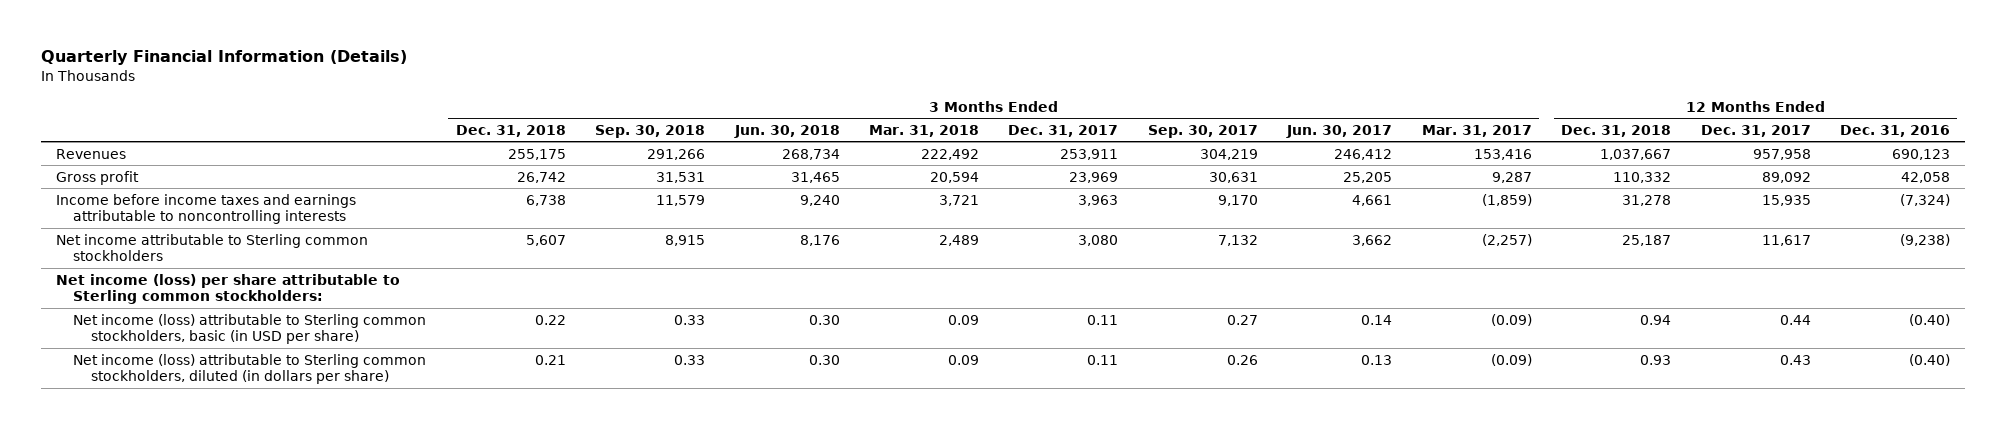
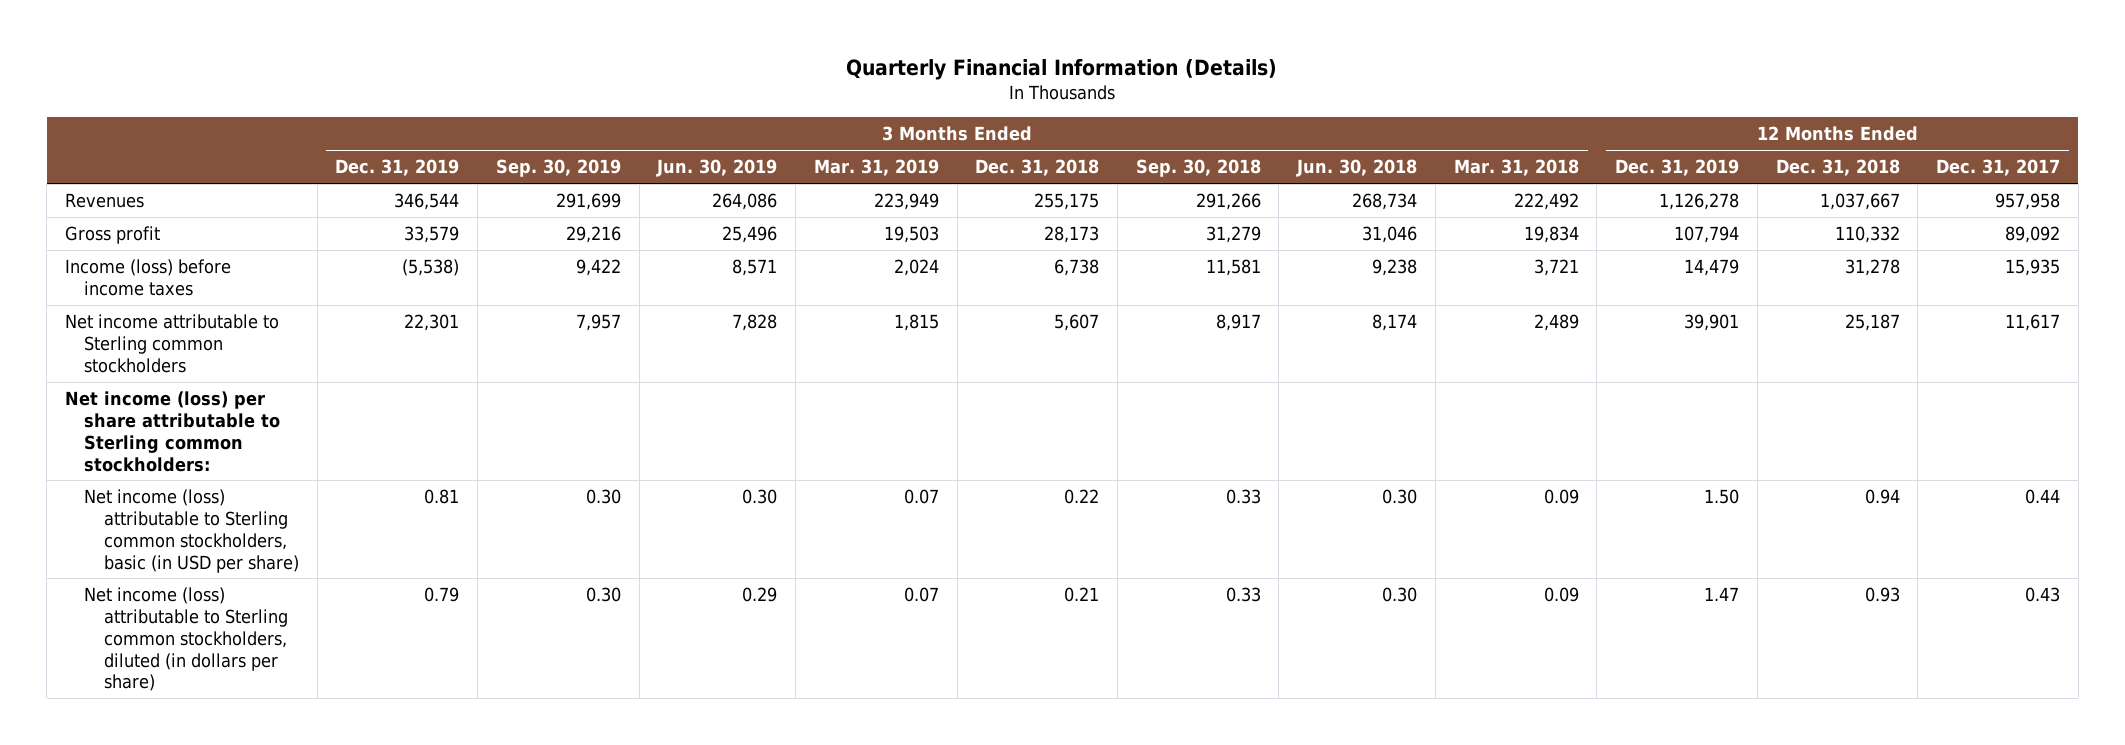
[1008,124,1119,137] Dec. 31, 2017 -> none
[1147,124,1258,138] Sep. 30, 2017 -> none
[1286,124,1393,138] Jun. 30, 2017 -> none
[1421,124,1532,137] Mar. 31, 2017 -> none
[1840,124,1951,137] Dec. 31, 2016 -> none
none -> [335,159,460,177] Dec. 31, 2019
none -> [495,159,621,178] Sep. 30, 2019
none -> [656,159,778,178] Jun. 30, 2019
none -> [813,159,939,177] Mar. 31, 2019
none -> [1615,159,1740,177] Dec. 31, 2019
[516,171,566,183] 26,742 -> [1044,226,1100,244] 28,173
[656,171,706,183] 31,531 -> [1205,226,1261,244] 31,279
[790,171,840,183] 31,465 -> [1362,226,1418,244] 31,046
[930,171,980,183] 20,594 -> [1523,226,1579,244] 19,834
[55,193,356,225] Income before income taxes and earnings attributable to noncontrolling interests -> [64,259,231,296] Income (loss) before income taxes
[656,194,706,206] 11,579 -> [1205,259,1261,277] 11,581
[799,194,840,206] 9,240 -> [1372,259,1418,277] 9,238
[665,234,706,246] 8,915 -> [1215,314,1261,332] 8,917
[799,234,840,246] 8,176 -> [1372,314,1418,332] 8,174

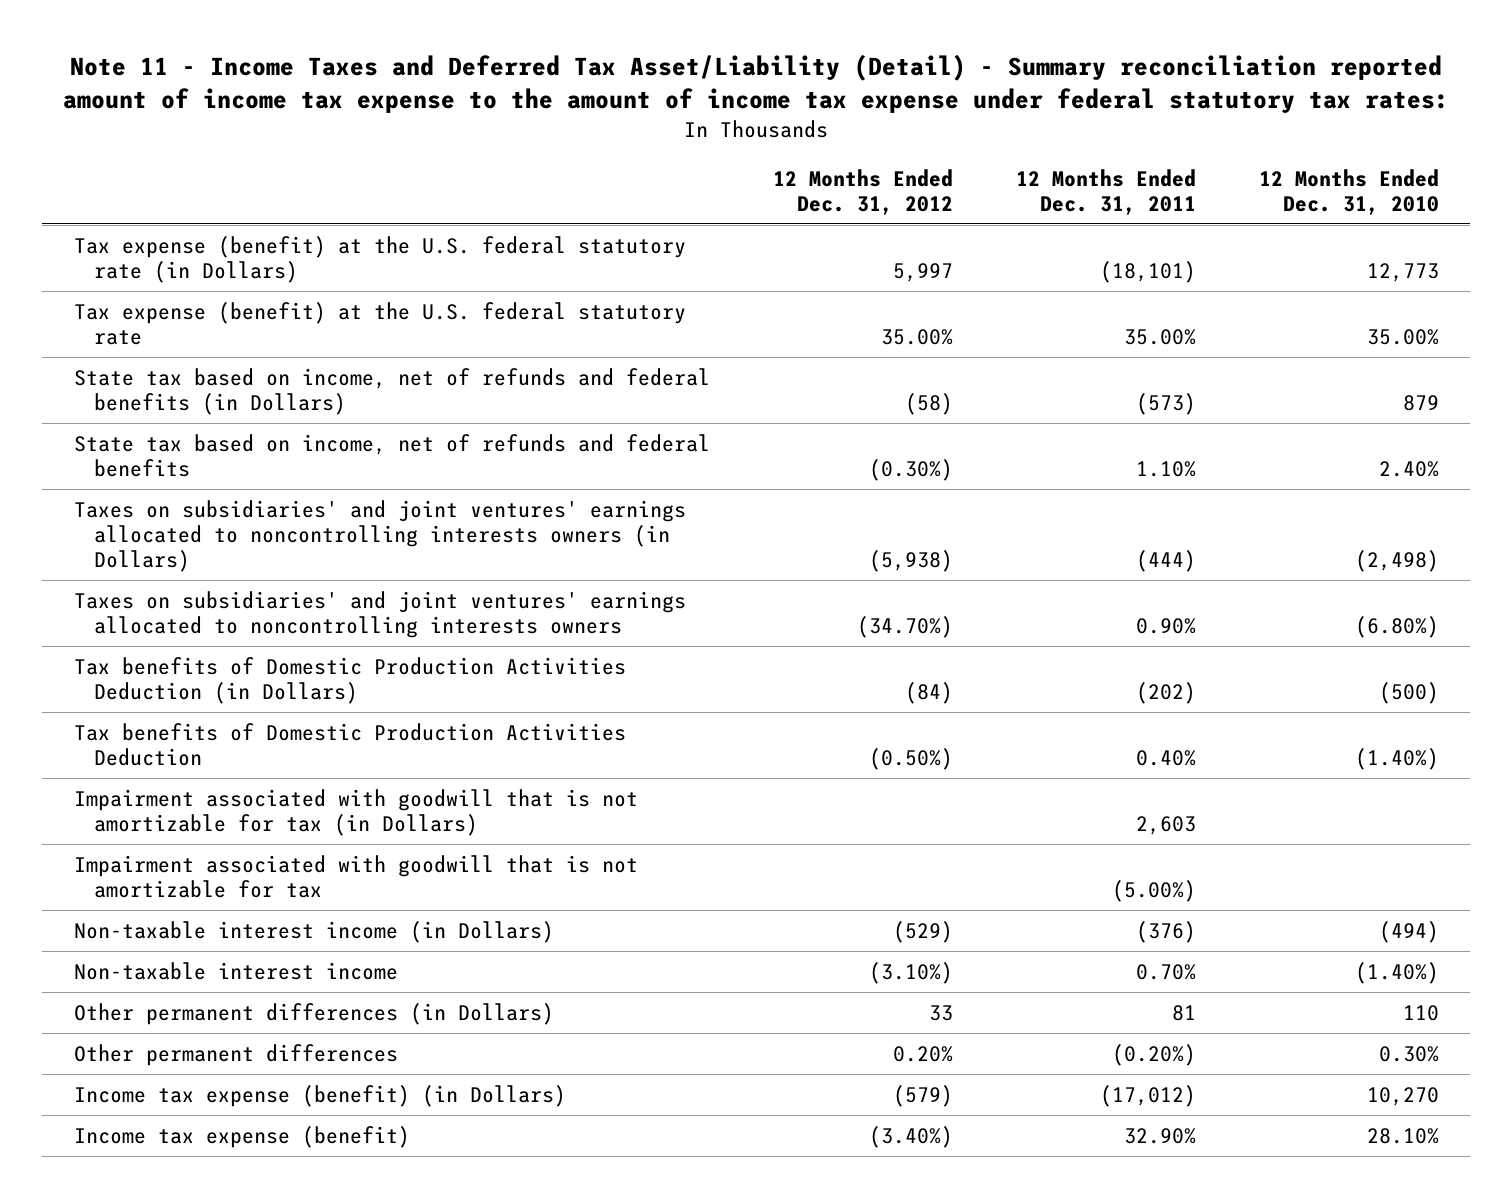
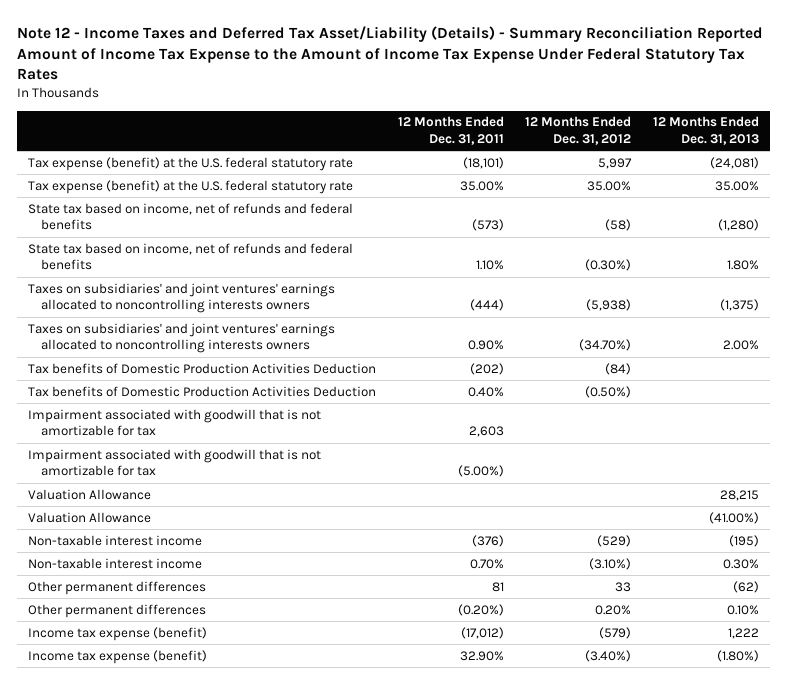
[63,54,1450,114] Note 11 - Income Taxes and Deferred Tax Asset/Liability (Detail) - Summary reconciliation reported amount of income tax expense to the amount of income tax expense under federal statutory tax rates: -> [17,25,764,81] Note 12 - Income Taxes and Deferred Tax Asset/Liability (Details) - Summary Reconciliation Reported Amount of Income Tax Expense to the Amount of Income Tax Expense Under Federal Statutory Tax Rates
[1258,168,1439,215] 12 Months Ended Dec. 31, 2010 -> none
none -> [652,116,759,145] 12 Months Ended Dec. 31, 2013
[73,236,686,283] Tax expense (benefit) at the U.S. federal statutory rate (in Dollars) -> [27,156,353,171] Tax expense (benefit) at the U.S. federal statutory rate
[73,368,710,415] State tax based on income, net of refunds and federal benefits (in Dollars) -> [27,202,353,231] State tax based on income, net of refunds and federal benefits
[73,500,686,572] Taxes on subsidiaries' and joint ventures' earnings allocated to noncontrolling interests owners (in Dollars) -> [27,282,335,314] Taxes on subsidiaries' and joint ventures' earnings allocated to noncontrolling interests owners
[73,657,626,704] Tax benefits of Domestic Production Activities Deduction (in Dollars) -> [27,362,376,374] Tax benefits of Domestic Production Activities Deduction
[73,789,638,836] Impairment associated with goodwill that is not amortizable for tax (in Dollars) -> [27,408,321,437] Impairment associated with goodwill that is not amortizable for tax
none -> [27,488,151,500] Valuation Allowance
none -> [27,511,151,523] Valuation Allowance
[73,921,554,944] Non-taxable interest income (in Dollars) -> [27,534,202,546] Non-taxable interest income
[73,1003,554,1026] Other permanent differences (in Dollars) -> [27,580,206,595] Other permanent differences
[73,1085,566,1108] Income tax expense (benefit) (in Dollars) -> [27,626,207,641] Income tax expense (benefit)

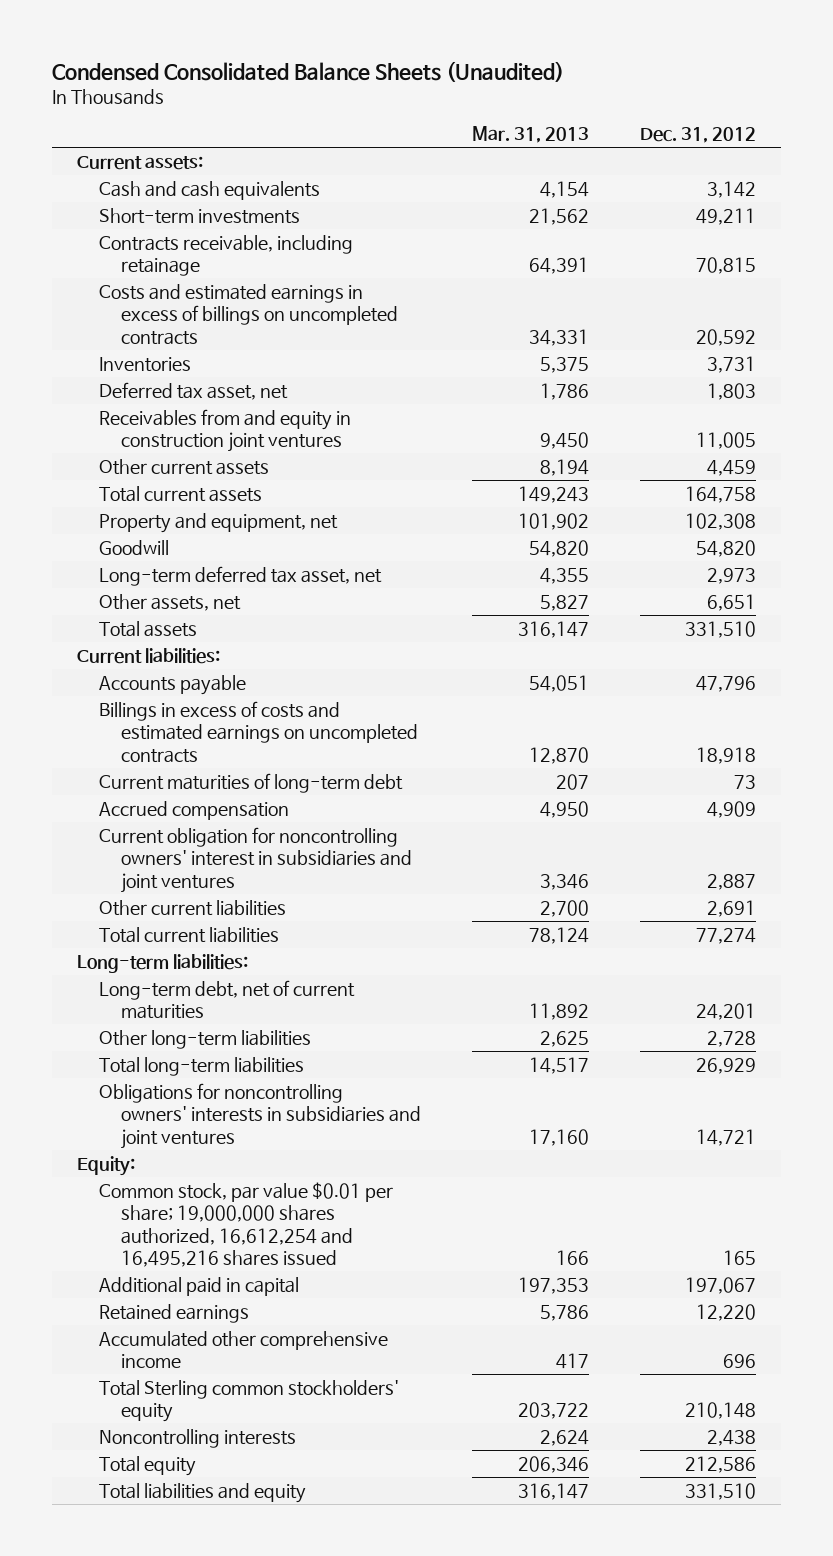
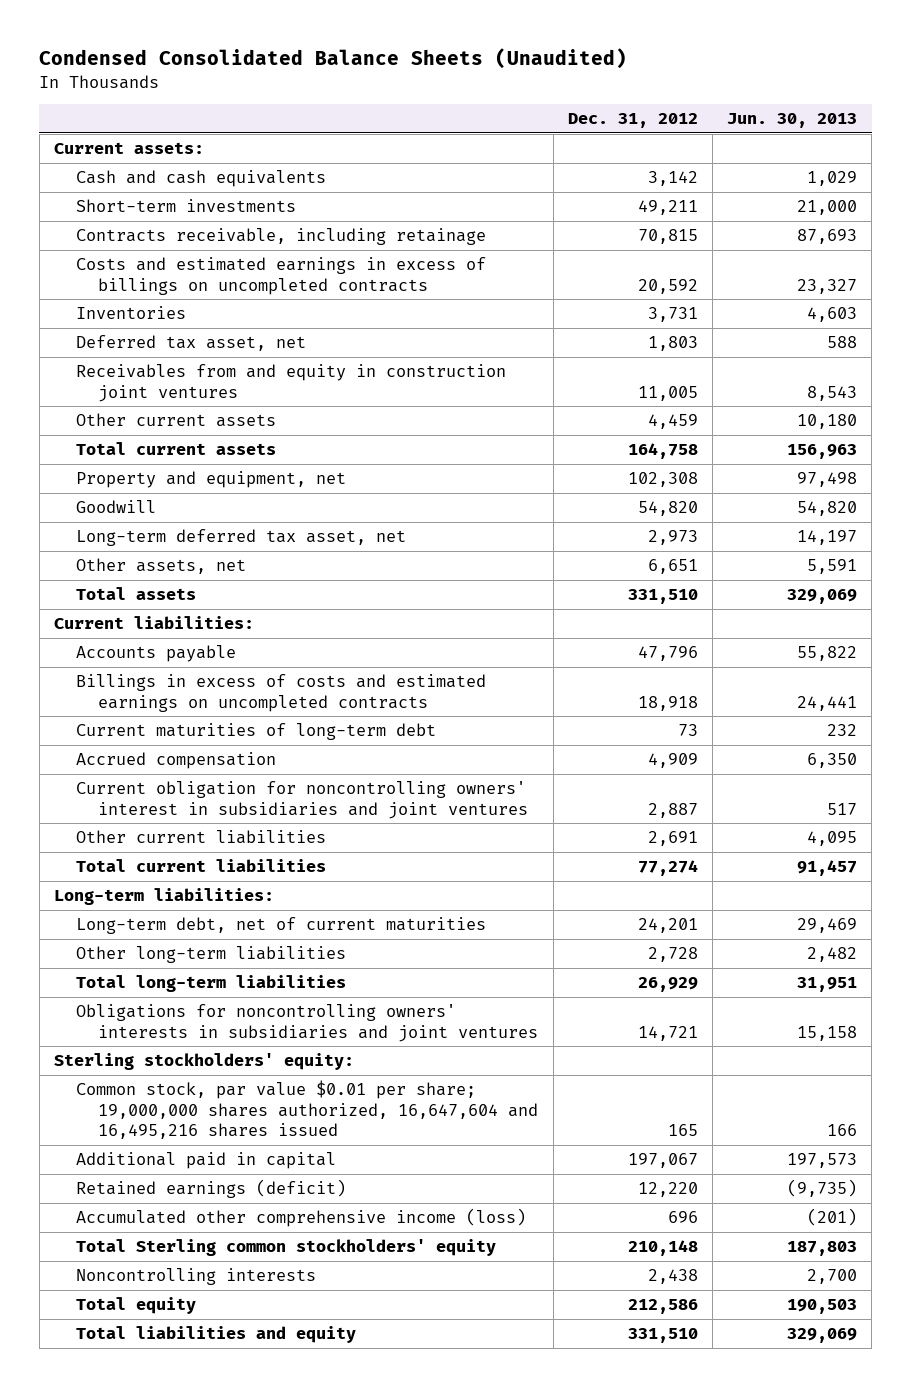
[471,126,589,144] Mar. 31, 2013 -> none
none -> [727,113,858,129] Jun. 30, 2013
[77,1155,136,1176] Equity: -> none
none -> [54,1053,355,1071] Sterling stockholders' equity:
[99,1181,394,1268] Common stock, par value $0.01 per share; 19,000,000 shares authorized, 16,612,254 and 16,495,216 shares issued -> [76,1080,539,1139] Common stock, par value $0.01 per share; 19,000,000 shares authorized, 16,647,604 and 16,495,216 shares issued
[99,1303,250,1323] Retained earnings -> [76,1179,347,1199] Retained earnings (deficit)
[99,1330,389,1369] Accumulated other comprehensive income -> [76,1208,527,1228] Accumulated other comprehensive income (loss)

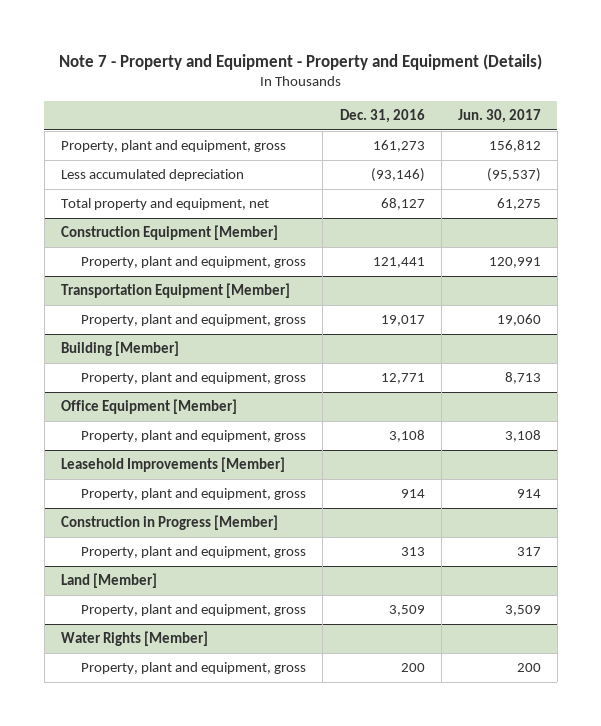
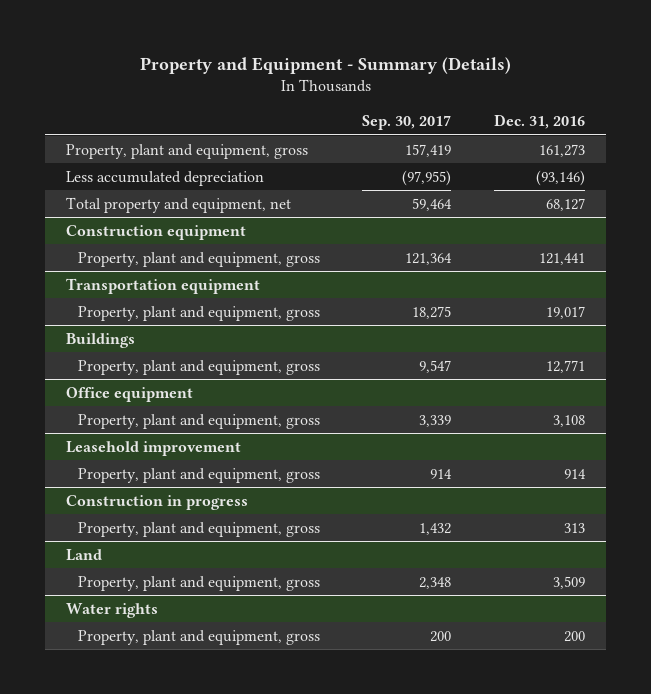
[58,53,542,70] Note 7 - Property and Equipment - Property and Equipment (Details) -> [139,56,511,74] Property and Equipment - Summary (Details)
[457,108,541,123] Jun. 30, 2017 -> none
none -> [362,115,452,131] Sep. 30, 2017
[60,225,278,241] Construction Equipment [Member] -> [66,224,247,240] Construction equipment
[60,283,290,299] Transportation Equipment [Member] -> [66,277,261,294] Transportation equipment
[60,341,179,357] Building [Member] -> [66,332,136,348] Buildings
[60,399,237,415] Office Equipment [Member] -> [66,386,194,402] Office equipment
[60,457,285,473] Leasehold Improvements [Member] -> [66,440,242,456] Leasehold improvement
[60,515,278,531] Construction in Progress [Member] -> [66,494,249,510] Construction in progress
[60,573,157,589] Land [Member] -> [66,548,103,561] Land
[60,631,208,647] Water Rights [Member] -> [66,602,159,618] Water rights

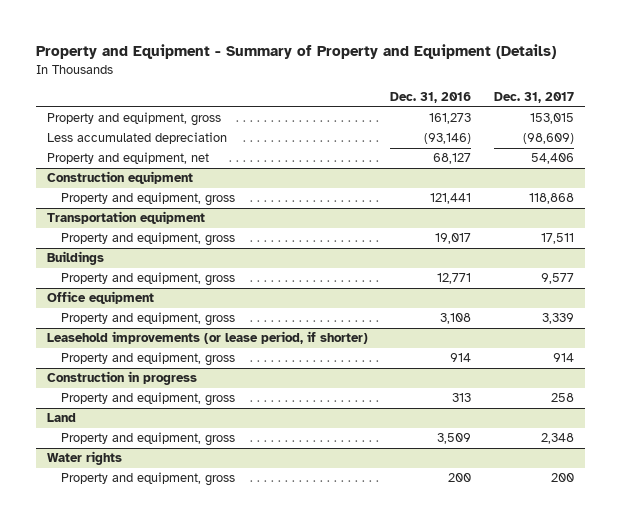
[139,56,511,74] Property and Equipment - Summary (Details) -> [36,44,557,60] Property and Equipment - Summary of Property and Equipment (Details)
[362,115,452,131] Sep. 30, 2017 -> none
none -> [493,92,574,104] Dec. 31, 2017
[66,143,309,159] Property, plant and equipment, gross -> [47,112,222,127] Property and equipment, gross
[66,196,292,213] Total property and equipment, net -> [47,152,210,165] Property and equipment, net
[77,251,320,267] Property, plant and equipment, gross -> [60,192,235,207] Property and equipment, gross
[77,305,320,321] Property, plant and equipment, gross -> [60,232,235,247] Property and equipment, gross
[77,359,320,375] Property, plant and equipment, gross -> [60,272,235,287] Property and equipment, gross
[77,413,320,429] Property, plant and equipment, gross -> [60,312,235,327] Property and equipment, gross
[66,440,242,456] Leasehold improvement -> [47,331,369,345] Leasehold improvements (or lease period, if shorter)
[77,467,320,483] Property, plant and equipment, gross -> [60,352,235,367] Property and equipment, gross
[77,521,320,537] Property, plant and equipment, gross -> [60,392,235,407] Property and equipment, gross
[77,575,320,591] Property, plant and equipment, gross -> [60,432,235,447] Property and equipment, gross
[77,629,320,645] Property, plant and equipment, gross -> [60,472,235,487] Property and equipment, gross

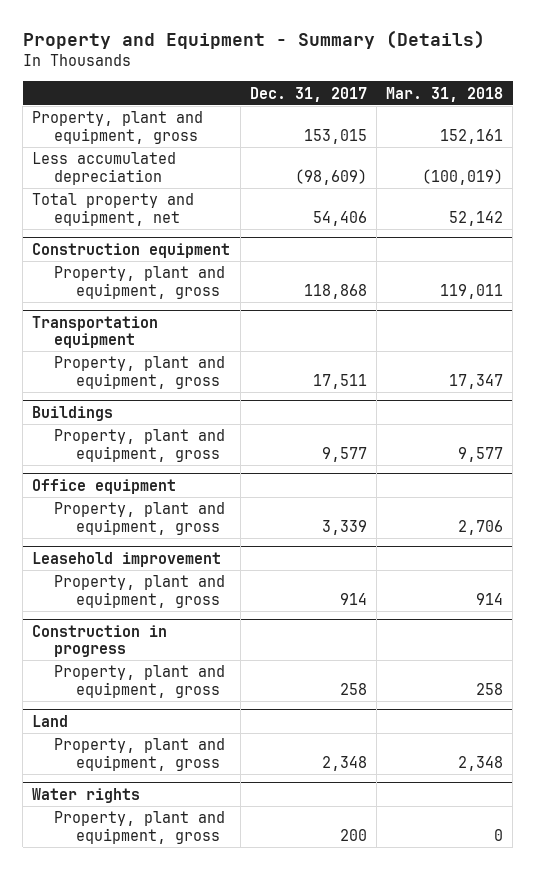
[36,44,557,60] Property and Equipment - Summary of Property and Equipment (Details) -> [22,30,485,50] Property and Equipment - Summary (Details)
[390,92,472,104] Dec. 31, 2016 -> none
none -> [385,86,503,102] Mar. 31, 2018
[47,112,222,127] Property and equipment, gross -> [32,111,204,144] Property, plant and equipment, gross
[47,152,210,165] Property and equipment, net -> [32,193,195,226] Total property and equipment, net
[60,192,235,207] Property and equipment, gross -> [54,266,226,299] Property, plant and equipment, gross
[60,232,235,247] Property and equipment, gross -> [54,356,226,389] Property, plant and equipment, gross
[60,272,235,287] Property and equipment, gross -> [54,429,226,462] Property, plant and equipment, gross
[60,312,235,327] Property and equipment, gross -> [54,502,226,535] Property, plant and equipment, gross
[47,331,369,345] Leasehold improvements (or lease period, if shorter) -> [32,551,222,567] Leasehold improvement
[60,352,235,367] Property and equipment, gross -> [54,575,226,608] Property, plant and equipment, gross
[60,392,235,407] Property and equipment, gross -> [54,665,226,698] Property, plant and equipment, gross
[60,432,235,447] Property and equipment, gross -> [54,738,226,771] Property, plant and equipment, gross
[60,472,235,487] Property and equipment, gross -> [54,811,226,844] Property, plant and equipment, gross

